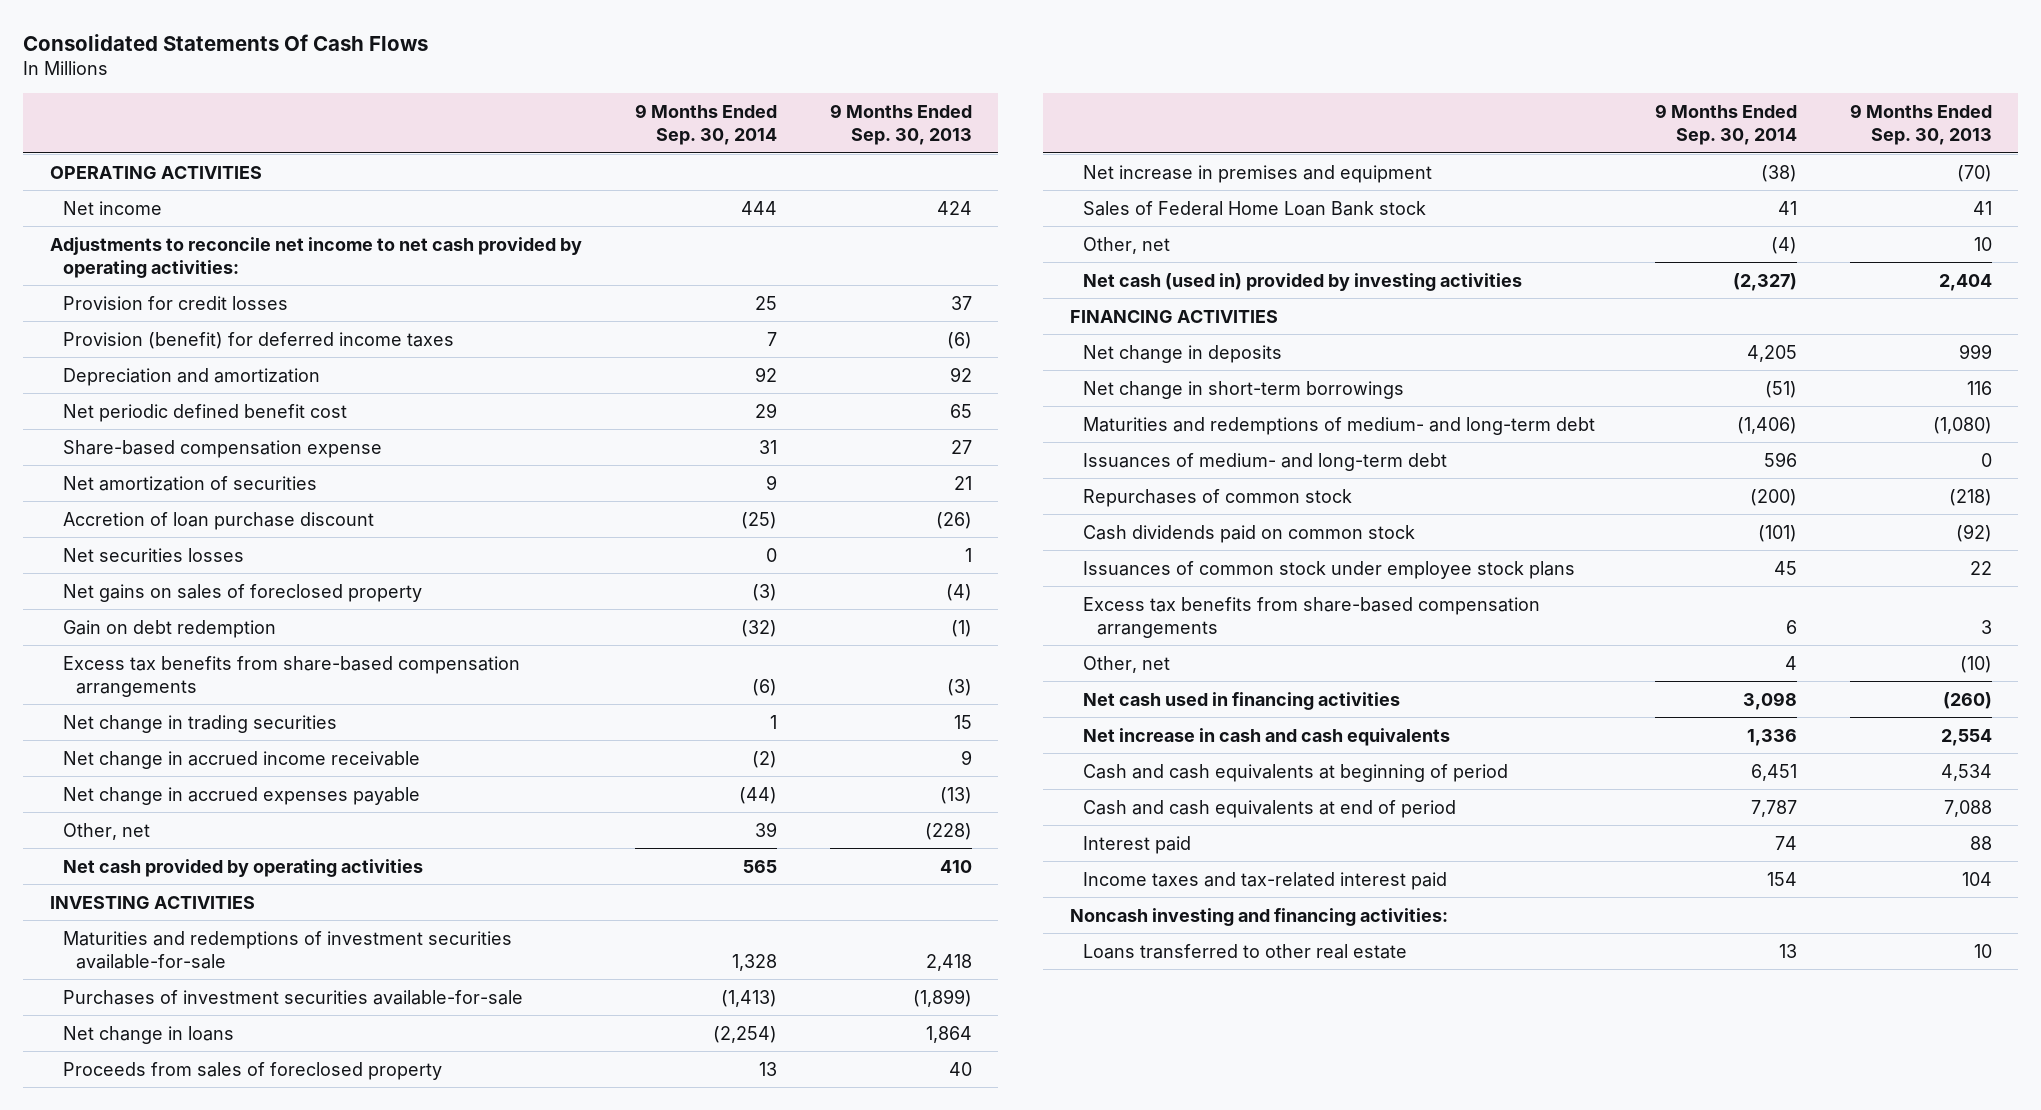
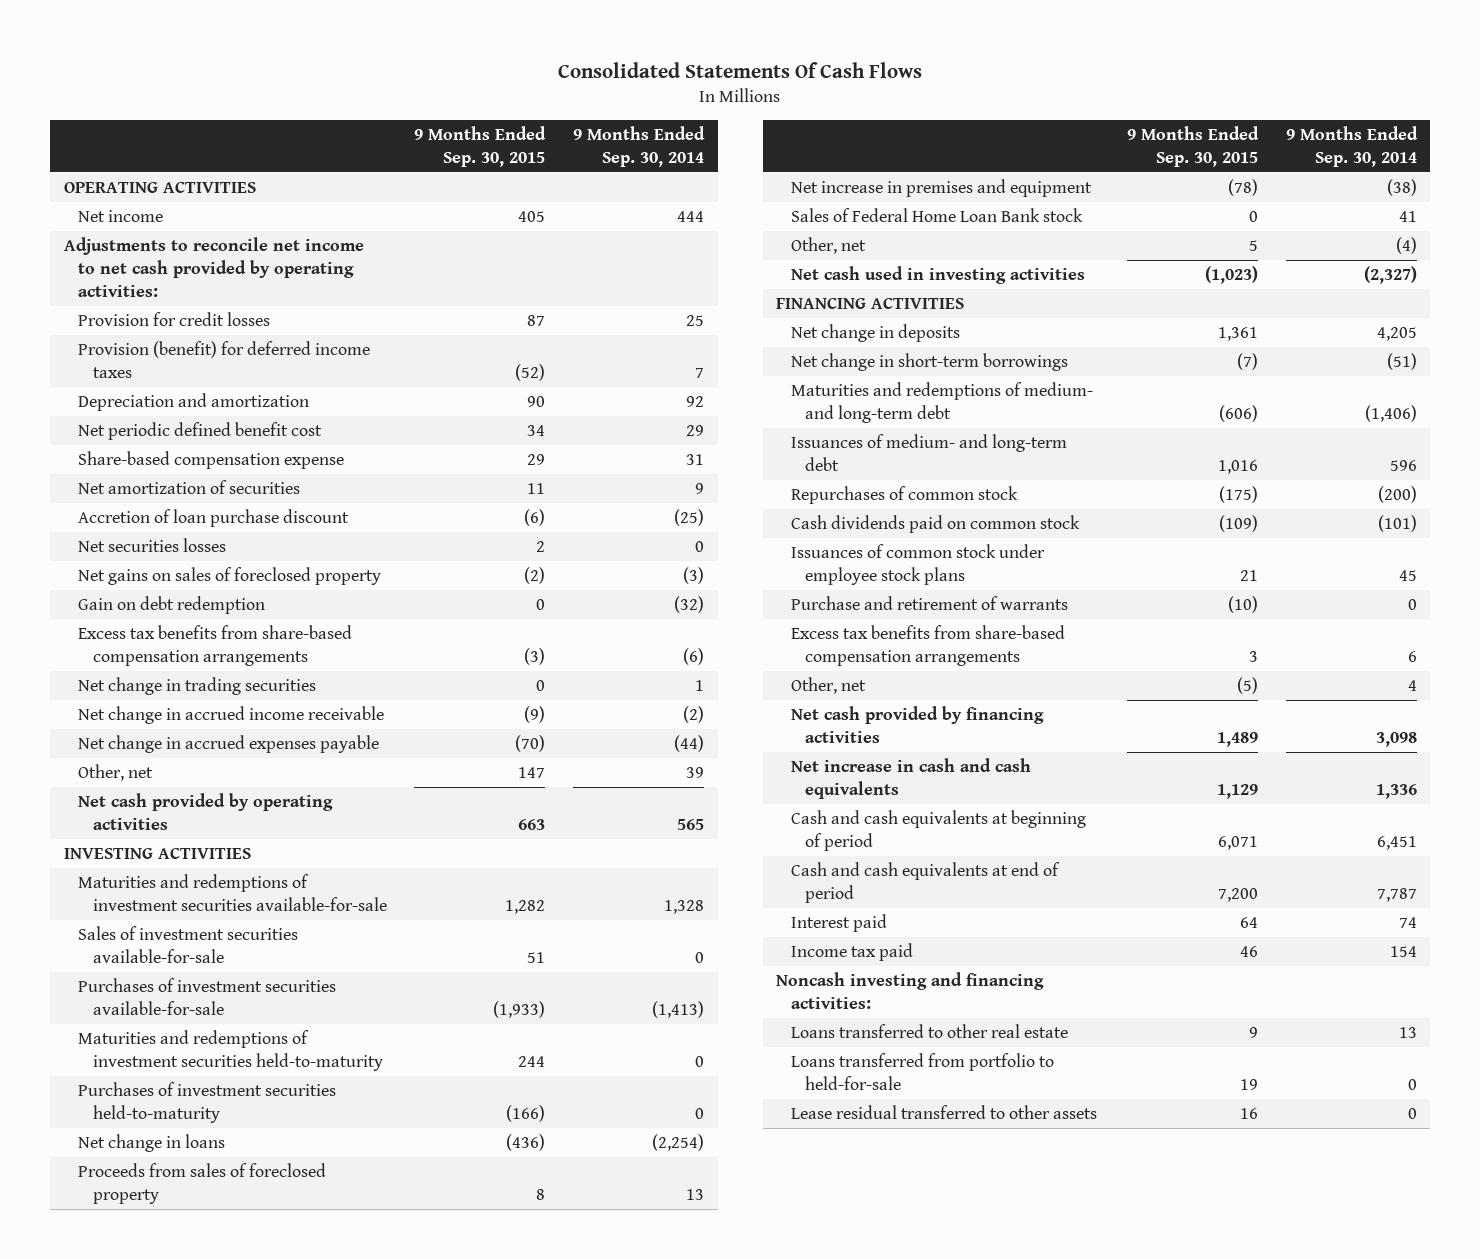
[829,103,972,146] 9 Months Ended Sep. 30, 2013 -> none
none -> [414,125,547,167] 9 Months Ended Sep. 30, 2015
none -> [78,926,299,964] Sales of investment securities available-for-sale
none -> [78,1030,383,1072] Maturities and redemptions of investment securities held-to-maturity
none -> [78,1082,337,1124] Purchases of investment securities held-to-maturity
[1083,272,1523,291] Net cash (used in) provided by investing activities -> [790,266,1085,285] Net cash used in investing activities
none -> [790,596,1068,611] Purchase and retirement of warrants
[1083,691,1401,710] Net cash used in financing activities -> [790,706,1044,744] Net cash provided by financing activities
[1083,871,1448,890] Income taxes and tax-related interest paid -> [790,943,913,962] Income tax paid
none -> [790,1053,1054,1091] Loans transferred from portfolio to held-for-sale
none -> [790,1105,1097,1120] Lease residual transferred to other assets

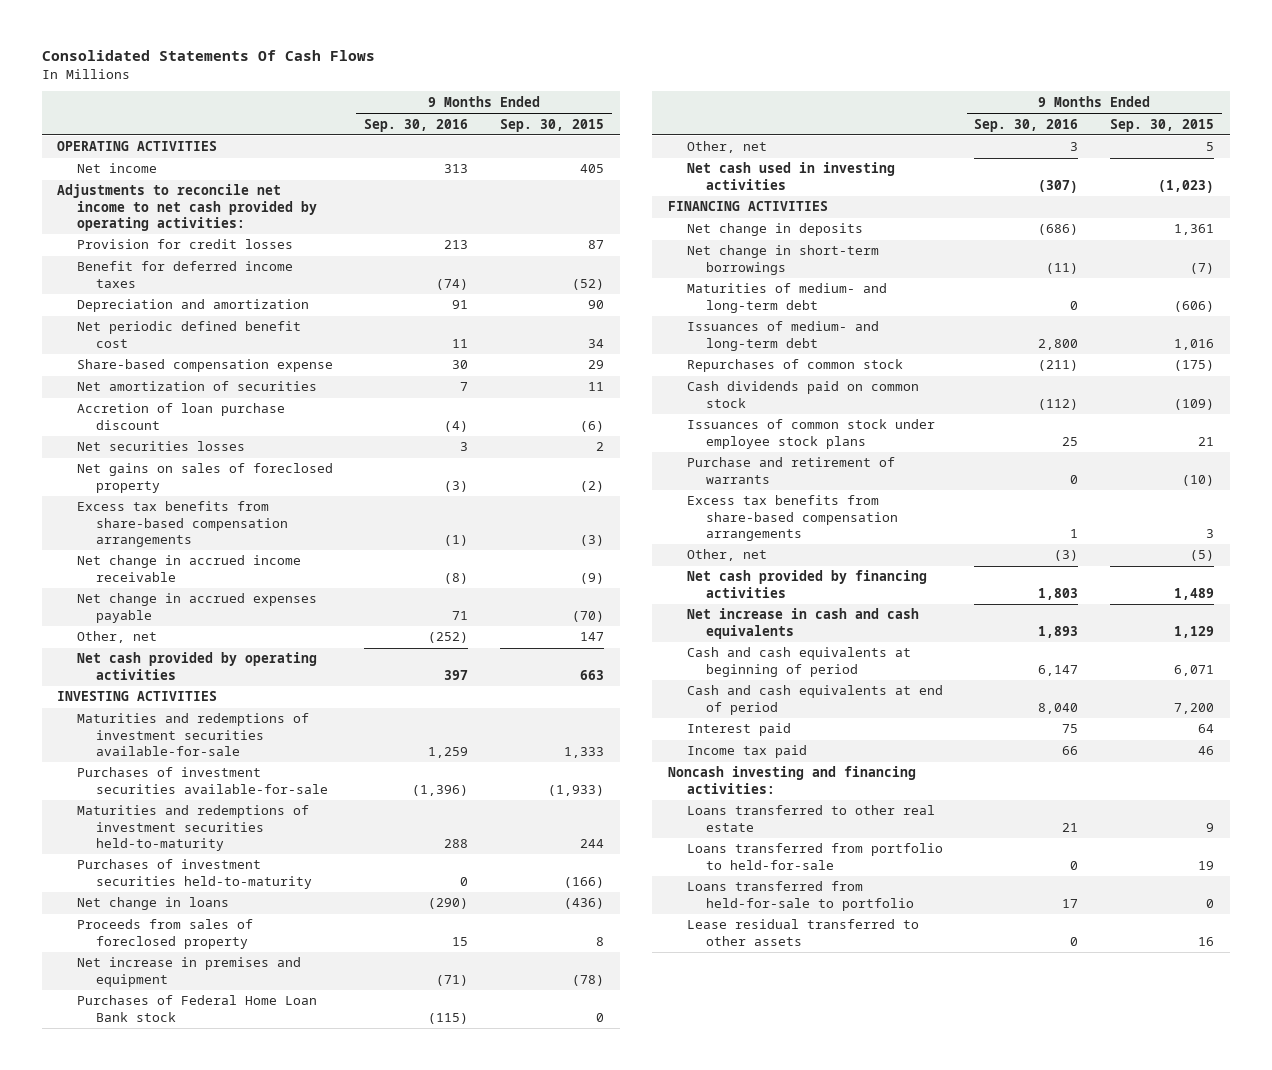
[573,125,706,167] 9 Months Ended Sep. 30, 2014 -> none
none -> [364,118,469,132] Sep. 30, 2016
[78,341,371,379] Provision (benefit) for deferred income taxes -> [76,261,293,288] Benefit for deferred income taxes
[78,596,266,615] Gain on debt redemption -> none
[78,677,317,696] Net change in trading securities -> none
[78,926,299,964] Sales of investment securities available-for-sale -> none
[505,900,546,915] 1,282 -> [564,747,605,759] 1,333
[790,208,1083,223] Sales of Federal Home Loan Bank stock -> [76,995,317,1022] Purchases of Federal Home Loan Bank stock
[790,382,1093,424] Maturities and redemptions of medium- and long-term debt -> [686,283,887,313] Maturities of medium- and long-term debt
none -> [686,881,914,911] Loans transferred from held-for-sale to portfolio

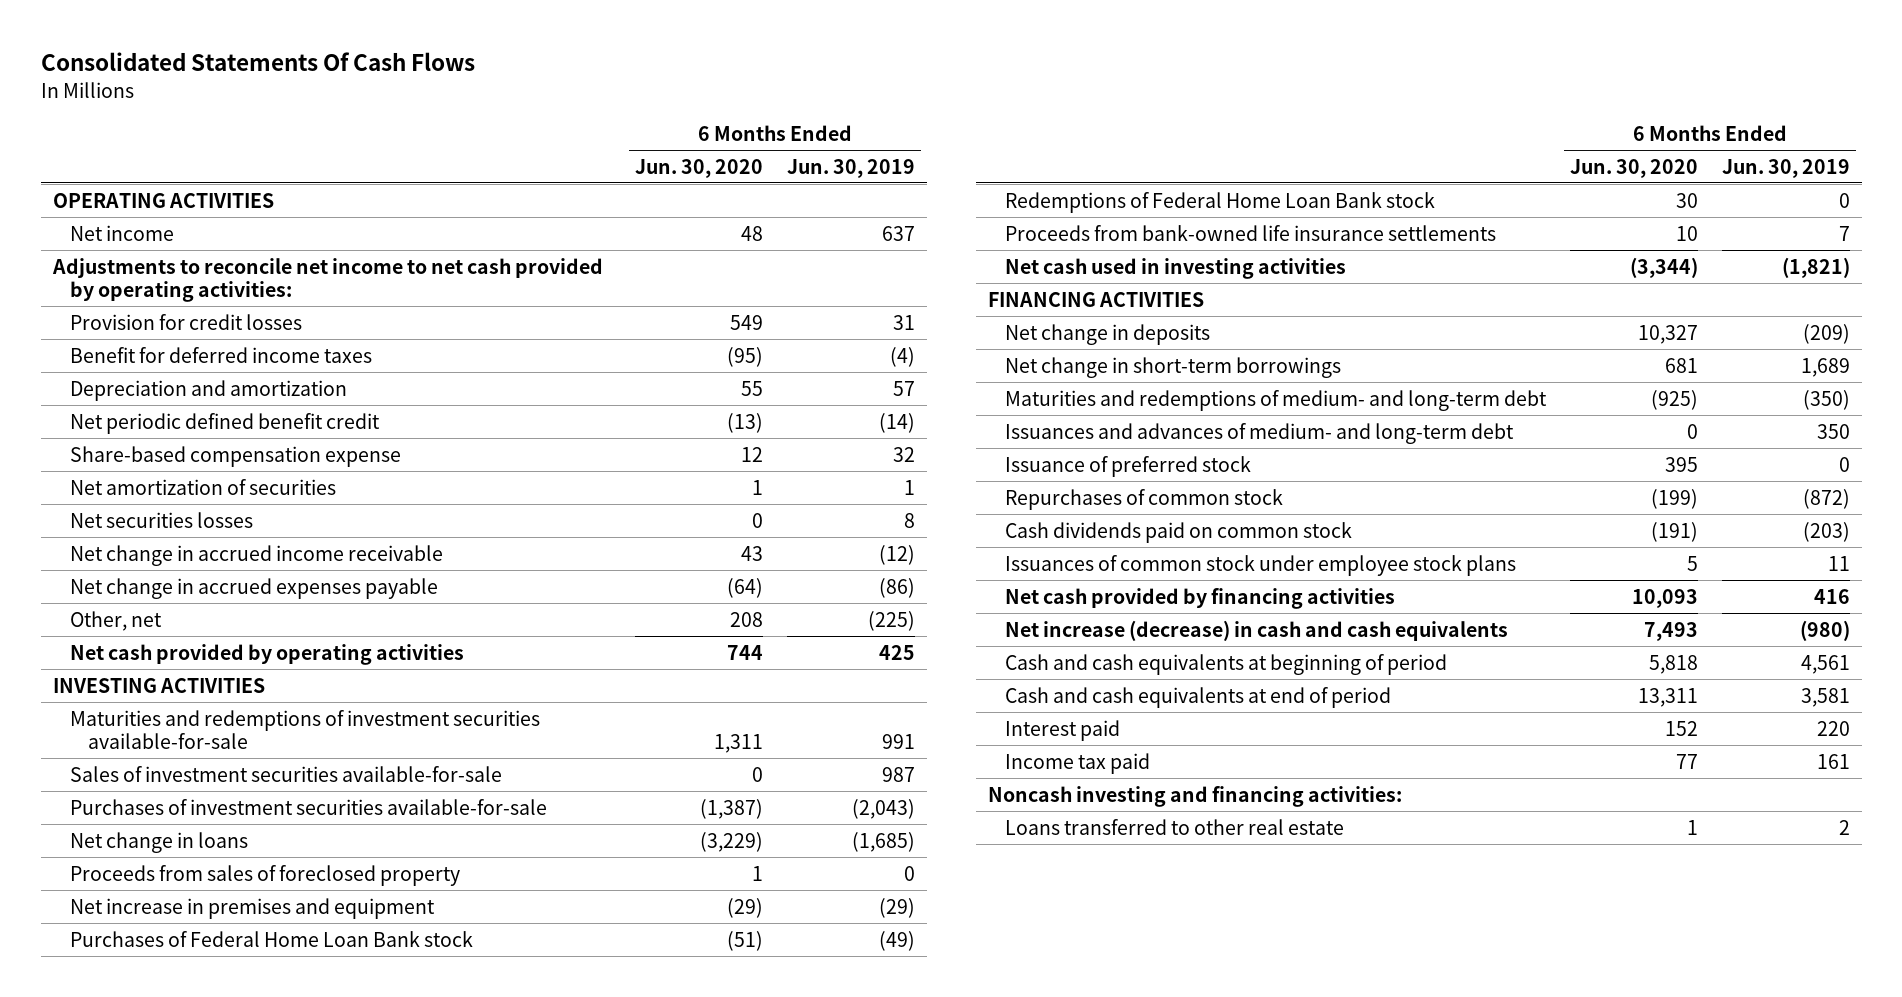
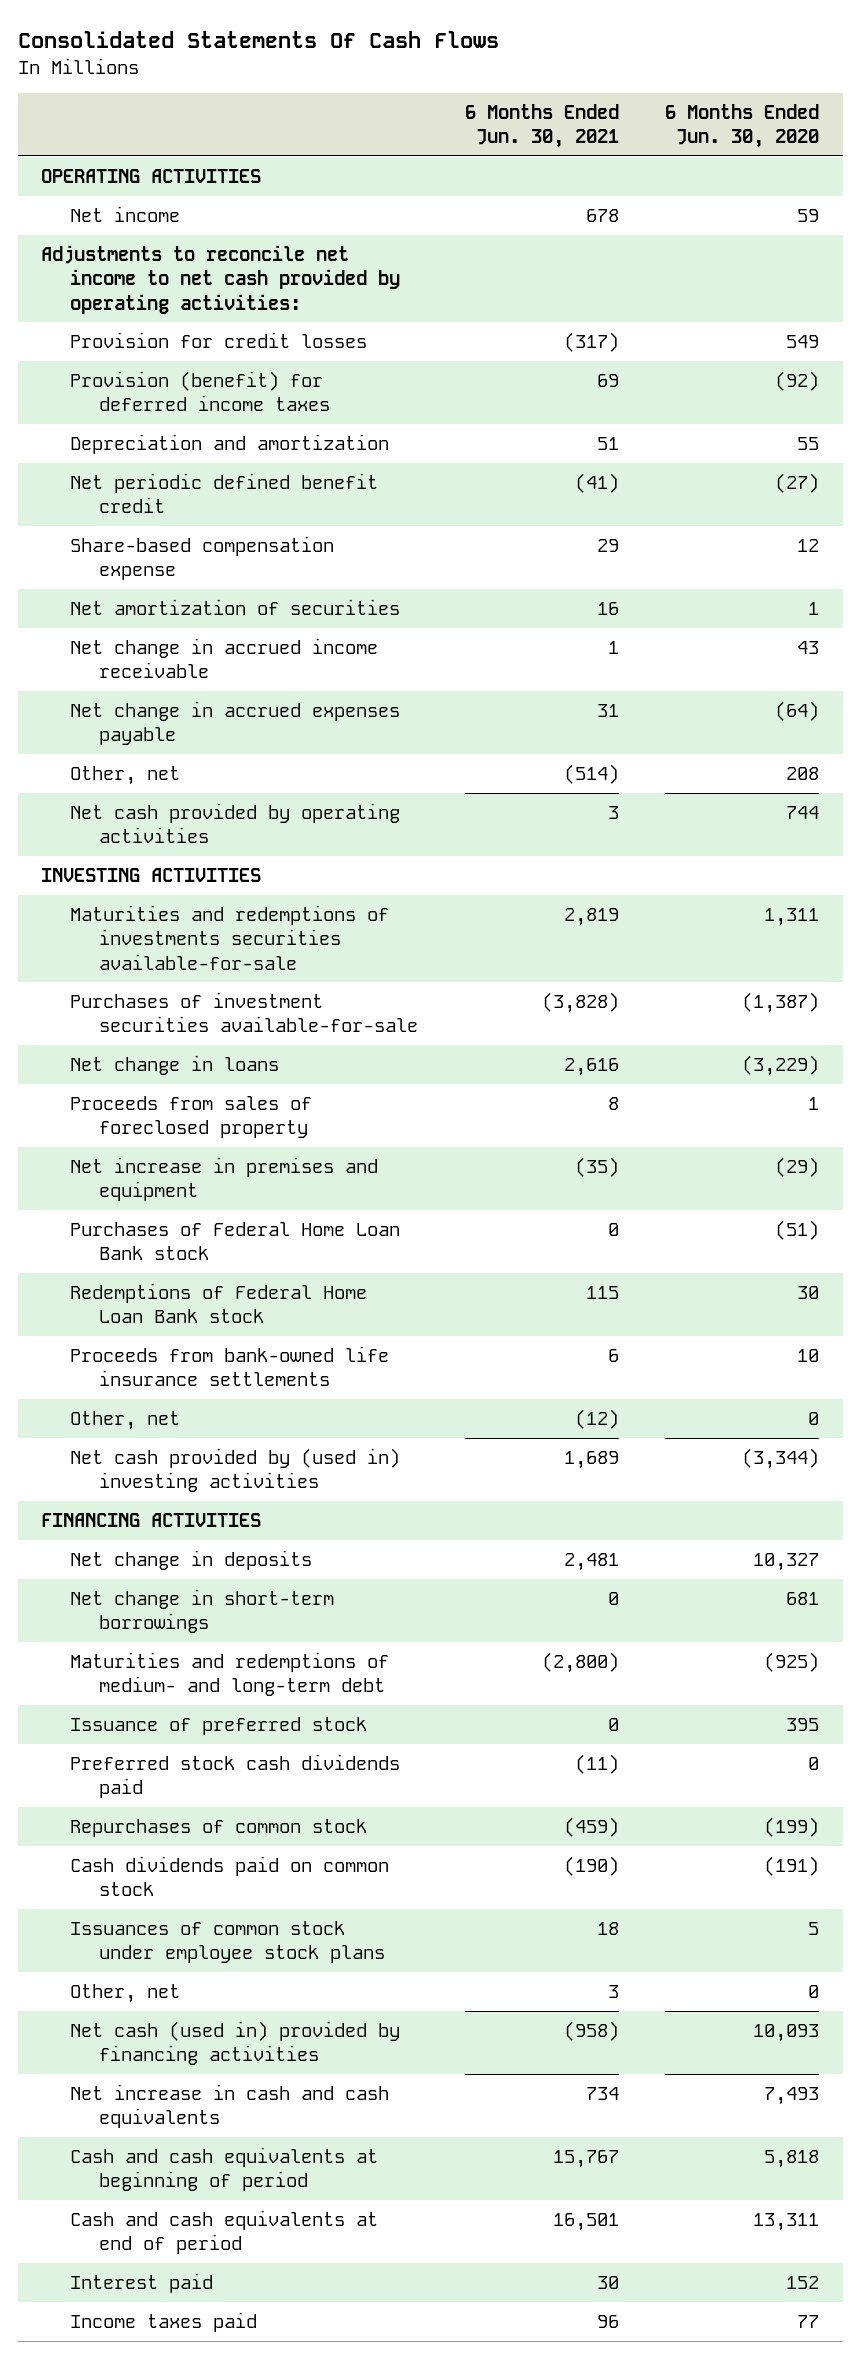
[786,158,915,178] Jun. 30, 2019 -> none
none -> [464,103,619,149] 6 Months Ended Jun. 30, 2021
[741,225,764,241] 48 -> [797,209,820,223] 59
[70,346,373,363] Benefit for deferred income taxes -> [70,371,331,412] Provision (benefit) for deferred income taxes
[727,346,764,367] (95) -> [775,371,820,392] (92)
[727,412,764,433] (13) -> [775,473,820,494] (27)
[70,511,254,528] Net securities losses -> none
[70,765,503,782] Sales of investment securities available-for-sale -> none
[70,709,541,749] Maturities and redemptions of investment securities available-for-sale -> [70,905,390,970] Maturities and redemptions of investments securities available-for-sale
none -> [70,1411,181,1431] Other, net
[1005,257,1347,279] Net cash used in investing activities -> [70,1448,401,1493] Net cash provided by (used in) investing activities
[1005,422,1515,444] Issuances and advances of medium- and long-term debt -> none
none -> [70,1754,401,1799] Preferred stock cash dividends paid
none -> [70,1984,181,2004] Other, net
[1005,587,1396,609] Net cash provided by financing activities -> [70,2021,401,2066] Net cash (used in) provided by financing activities
[1005,619,1509,641] Net increase (decrease) in cash and cash equivalents -> [70,2084,390,2129] Net increase in cash and cash equivalents
[987,785,1402,807] Noncash investing and financing activities: -> none
[1005,818,1345,835] Loans transferred to other real estate -> none
[1005,752,1151,774] Income tax paid -> [70,2312,258,2333] Income taxes paid

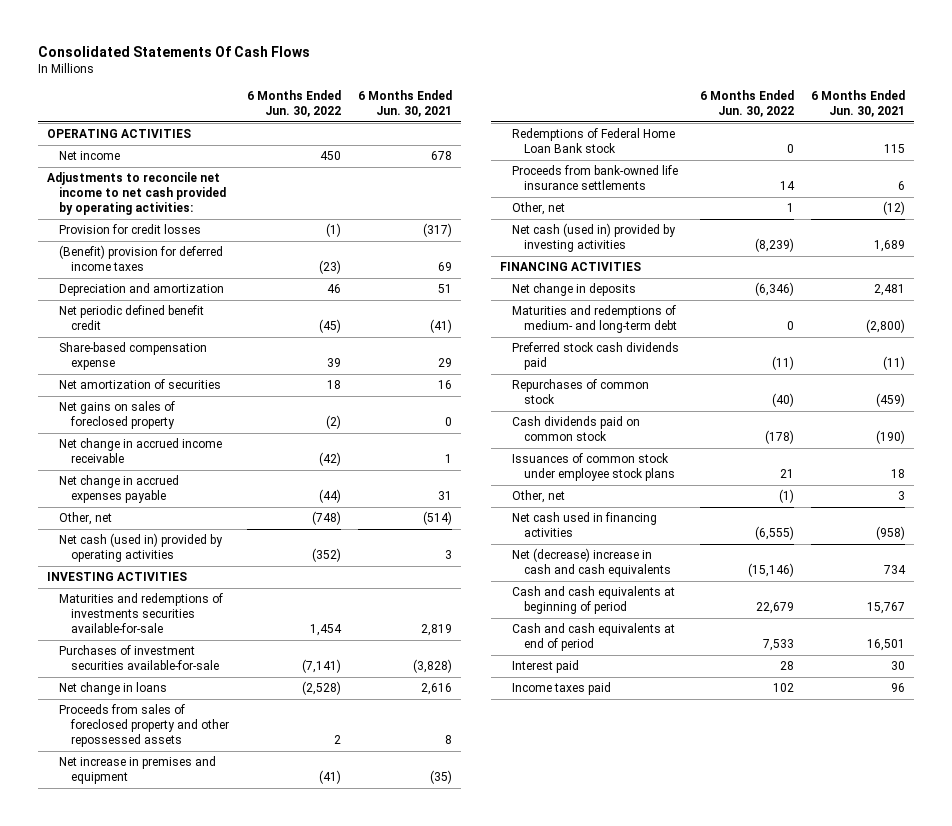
[665,103,820,149] 6 Months Ended Jun. 30, 2020 -> none
none -> [246,90,341,118] 6 Months Ended Jun. 30, 2022
[70,371,331,412] Provision (benefit) for deferred income taxes -> [59,245,224,272] (Benefit) provision for deferred income taxes
none -> [59,401,176,430] Net gains on sales of foreclosed property
[70,803,401,844] Net cash provided by operating activities -> [59,533,224,563] Net cash (used in) provided by operating activities
[70,1096,313,1139] Proceeds from sales of foreclosed property -> [59,704,230,748] Proceeds from sales of foreclosed property and other repossessed assets
[70,1222,401,1261] Purchases of Federal Home Loan Bank stock -> none
[70,1448,401,1493] Net cash provided by (used in) investing activities -> [512,223,677,253] Net cash (used in) provided by investing activities
[70,1589,335,1634] Net change in short-term borrowings -> none
[70,1717,368,1736] Issuance of preferred stock -> none
[70,2021,401,2066] Net cash (used in) provided by financing activities -> [512,512,658,538] Net cash used in financing activities
[70,2084,390,2129] Net increase in cash and cash equivalents -> [512,548,672,578] Net (decrease) increase in cash and cash equivalents

